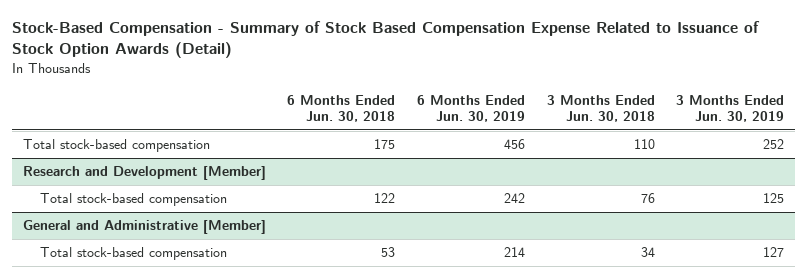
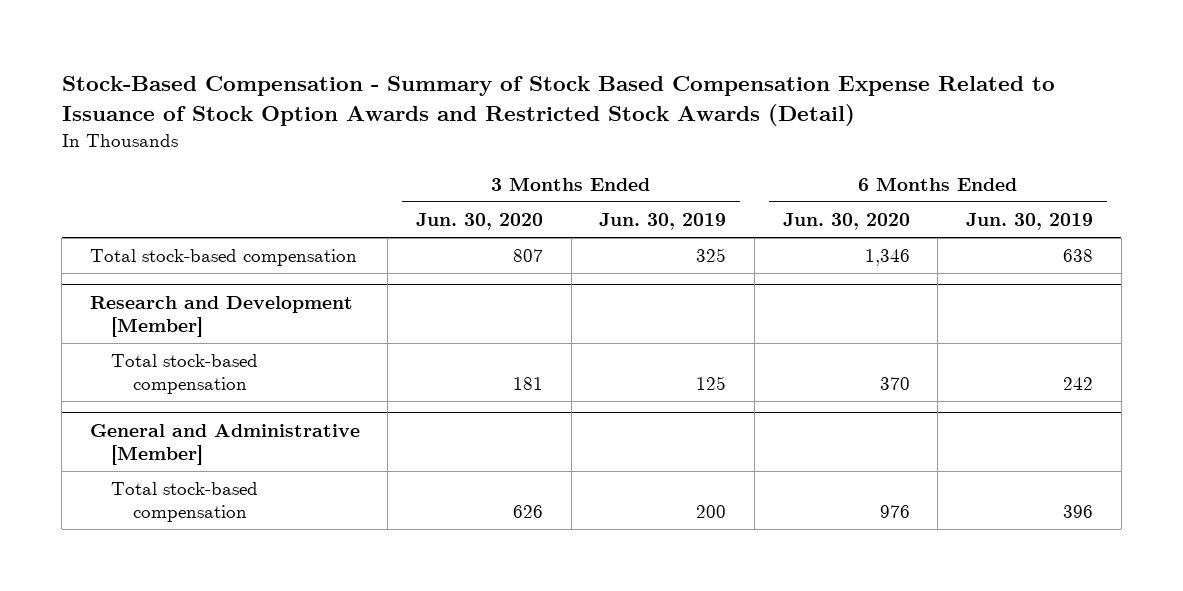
[11,21,760,59] Stock-Based Compensation - Summary of Stock Based Compensation Expense Related to Issuance of Stock Option Awards (Detail) -> [61,76,1055,127] Stock-Based Compensation - Summary of Stock Based Compensation Expense Related to Issuance of Stock Option Awards and Restricted Stock Awards (Detail)
[287,94,396,122] 6 Months Ended Jun. 30, 2018 -> none
[546,94,655,122] 3 Months Ended Jun. 30, 2018 -> none
none -> [416,213,544,231] Jun. 30, 2020
none -> [782,213,910,231] Jun. 30, 2020
[503,139,525,150] 456 -> [1062,249,1093,263] 638
[763,139,785,150] 252 -> [696,248,727,263] 325
[503,247,525,258] 214 -> [1062,505,1093,519] 396
[763,247,785,258] 127 -> [696,505,727,519] 200

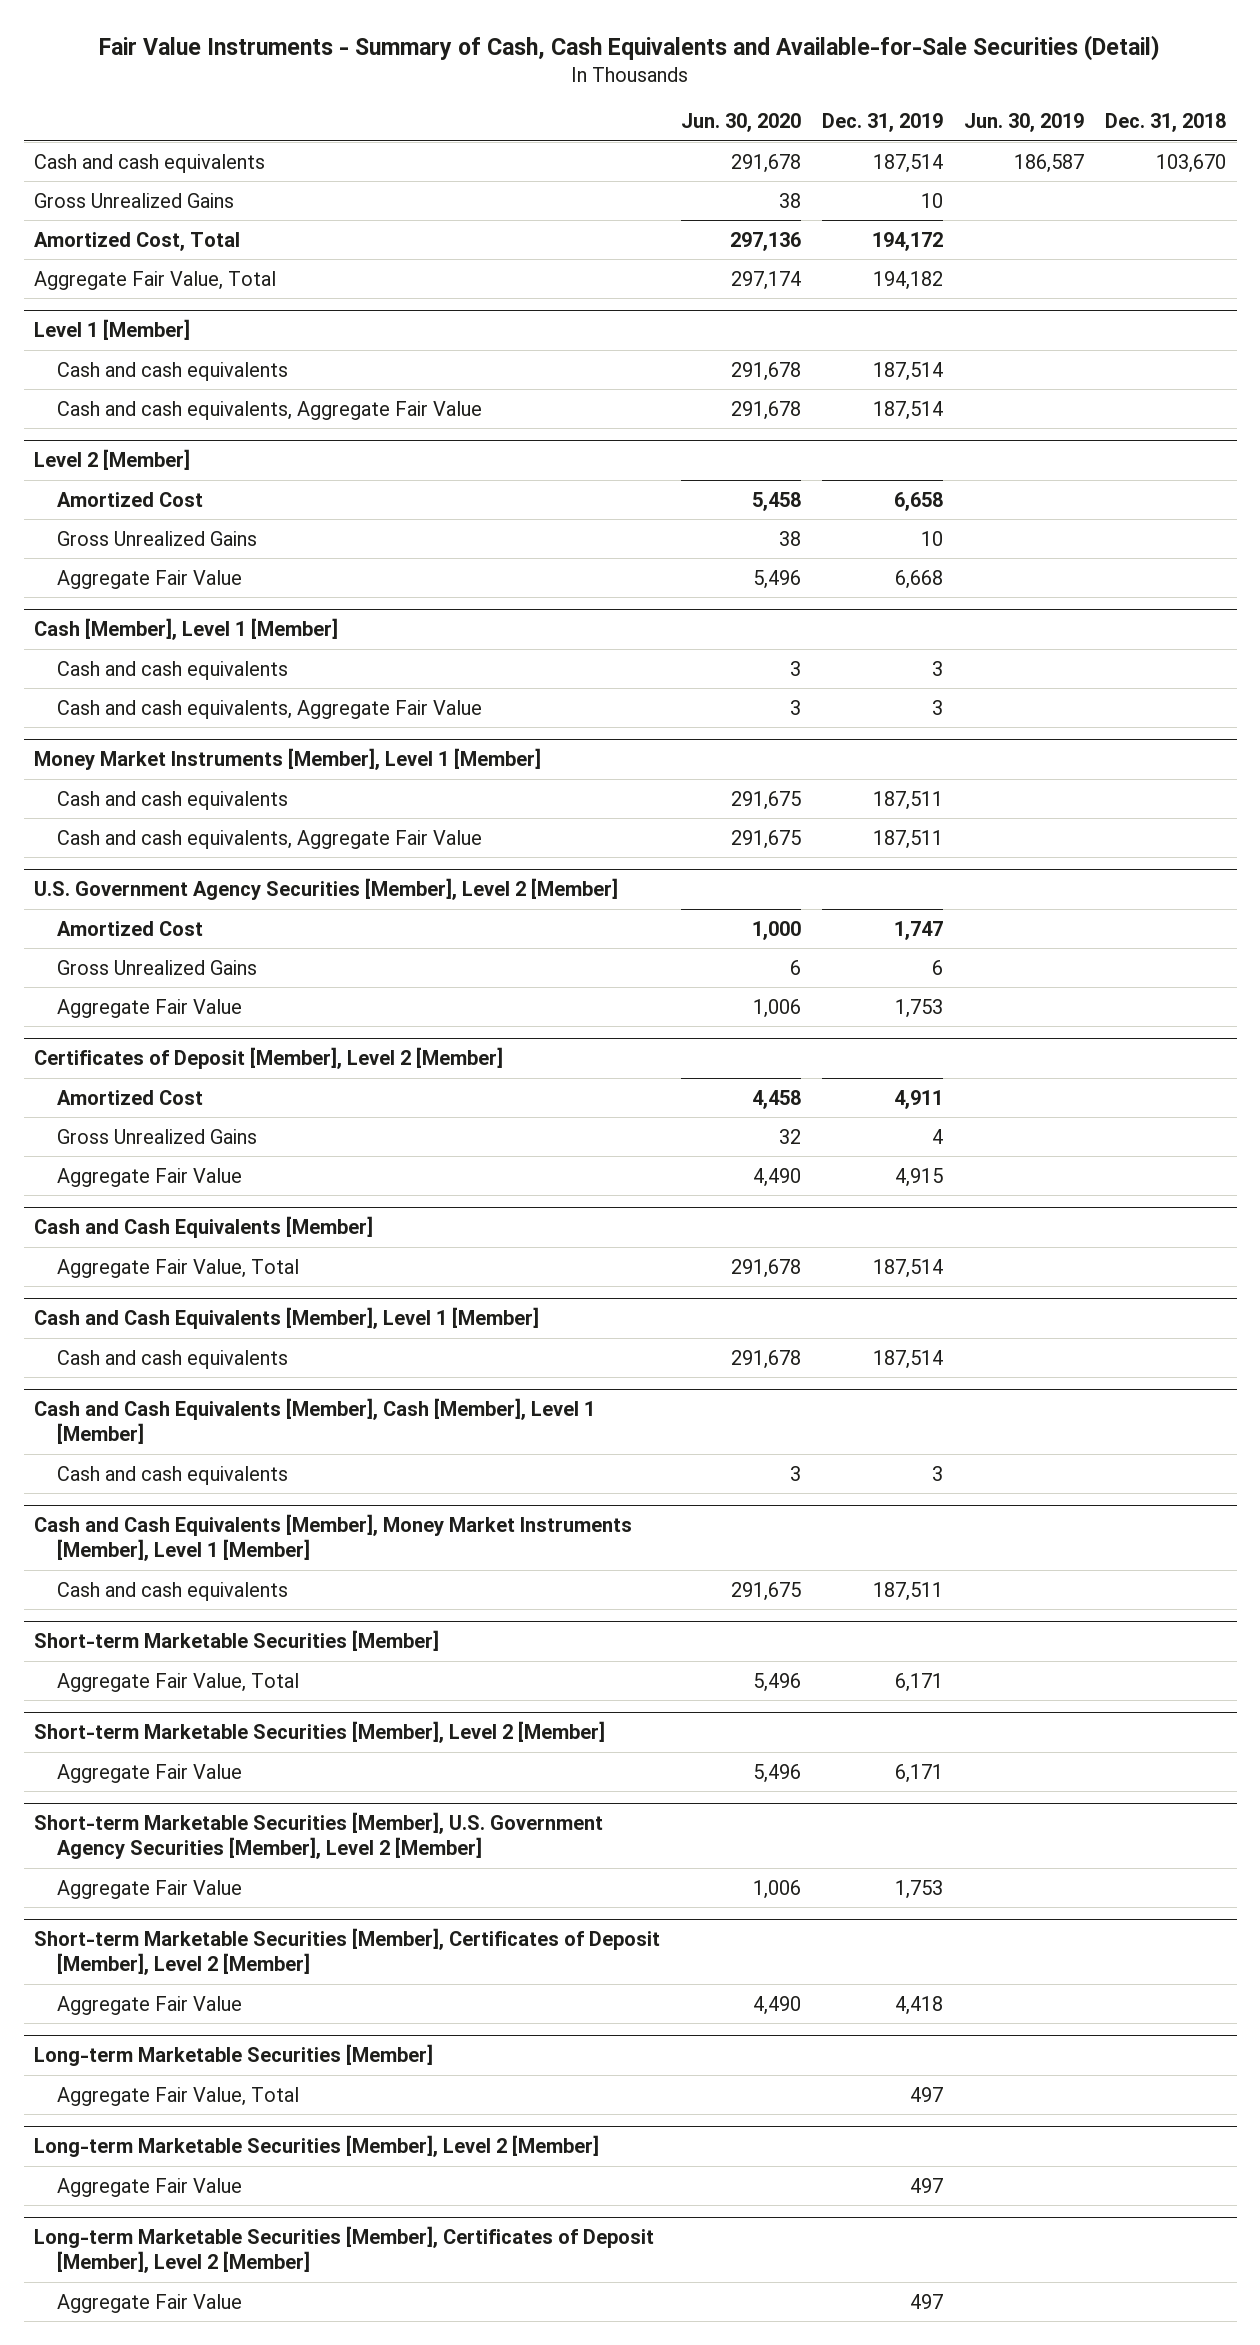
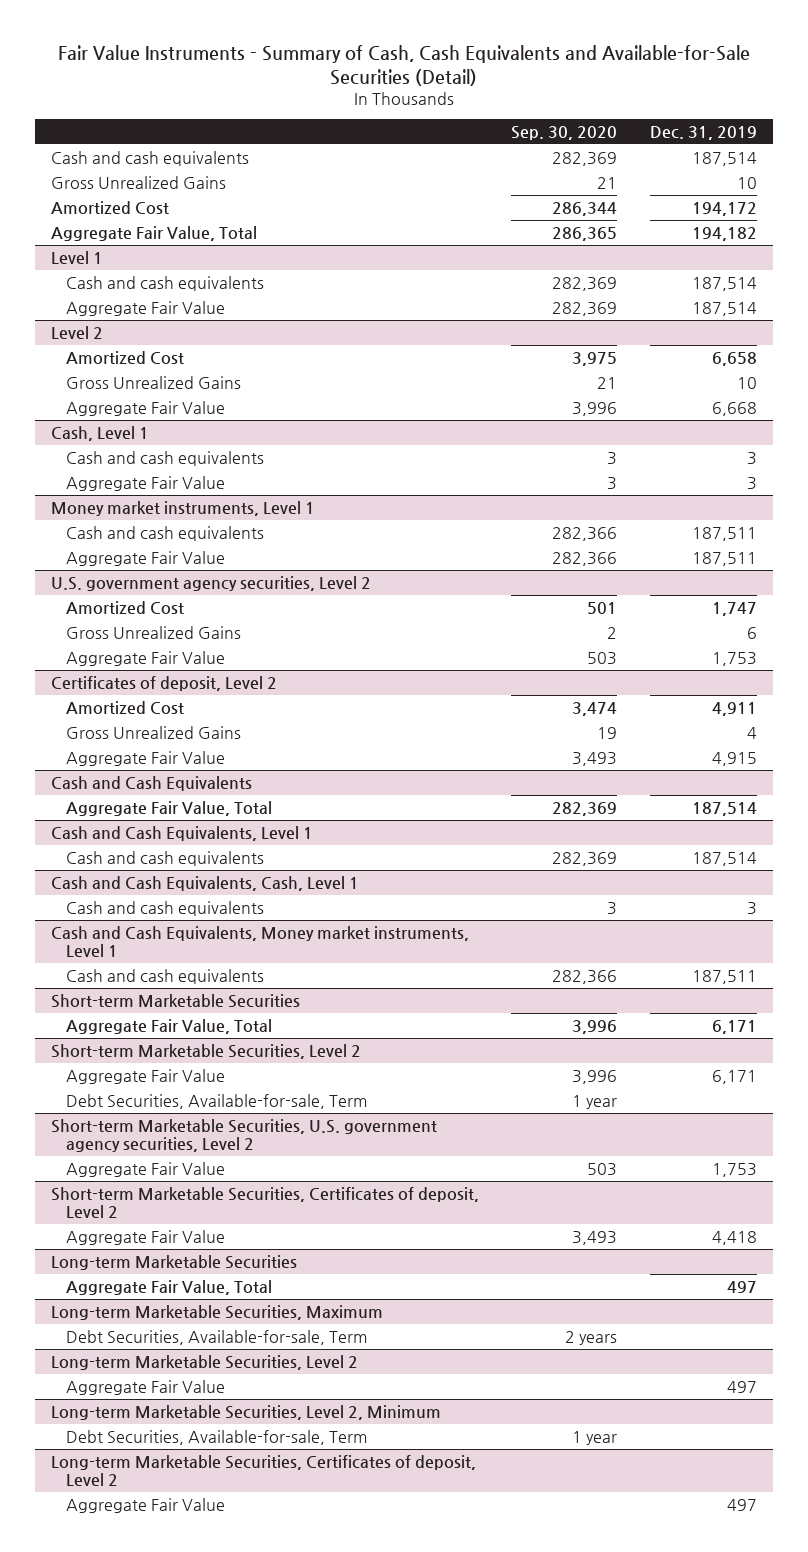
[681,113,802,133] Jun. 30, 2020 -> none
[964,113,1085,133] Jun. 30, 2019 -> none
[1105,113,1227,133] Dec. 31, 2018 -> none
none -> [511,125,618,140] Sep. 30, 2020
[34,231,241,251] Amortized Cost, Total -> [50,200,169,214] Amortized Cost
[34,319,191,341] Level 1 [Member] -> [50,250,103,264] Level 1
[57,400,483,420] Cash and cash equivalents, Aggregate Fair Value -> [65,300,225,316] Aggregate Fair Value
[34,449,191,471] Level 2 [Member] -> [50,325,103,339] Level 2
[34,618,339,641] Cash [Member], Level 1 [Member] -> [50,425,149,441] Cash, Level 1
[57,699,483,719] Cash and cash equivalents, Aggregate Fair Value -> [65,475,225,491] Aggregate Fair Value
[34,748,542,771] Money Market Instruments [Member], Level 1 [Member] -> [50,500,315,516] Money market instruments, Level 1
[57,829,483,849] Cash and cash equivalents, Aggregate Fair Value -> [65,550,225,566] Aggregate Fair Value
[34,878,619,901] U.S. Government Agency Securities [Member], Level 2 [Member] -> [50,575,371,591] U.S. government agency securities, Level 2
[34,1047,504,1070] Certificates of Deposit [Member], Level 2 [Member] -> [50,675,277,691] Certificates of deposit, Level 2
[34,1216,374,1239] Cash and Cash Equivalents [Member] -> [50,775,252,791] Cash and Cash Equivalents
[34,1307,540,1330] Cash and Cash Equivalents [Member], Level 1 [Member] -> [50,825,313,841] Cash and Cash Equivalents, Level 1
[34,1398,596,1445] Cash and Cash Equivalents [Member], Cash [Member], Level 1 [Member] -> [50,875,359,891] Cash and Cash Equivalents, Cash, Level 1
[34,1514,633,1562] Cash and Cash Equivalents [Member], Money Market Instruments [Member], Level 1 [Member] -> [50,925,469,958] Cash and Cash Equivalents, Money market instruments, Level 1
[34,1630,440,1652] Short-term Marketable Securities [Member] -> [50,993,300,1008] Short-term Marketable Securities
[34,1721,606,1744] Short-term Marketable Securities [Member], Level 2 [Member] -> [50,1043,361,1059] Short-term Marketable Securities, Level 2
none -> [65,1093,368,1109] Debt Securities, Available-for-sale, Term
[34,1812,604,1860] Short-term Marketable Securities [Member], U.S. Government Agency Securities [Member], Level 2 [Member] -> [50,1118,437,1153] Short-term Marketable Securities, U.S. government agency securities, Level 2
[34,1928,661,1976] Short-term Marketable Securities [Member], Certificates of Deposit [Member], Level 2 [Member] -> [50,1186,479,1219] Short-term Marketable Securities, Certificates of deposit, Level 2
[34,2044,434,2067] Long-term Marketable Securities [Member] -> [50,1254,297,1270] Long-term Marketable Securities
none -> [50,1304,383,1320] Long-term Marketable Securities, Maximum
none -> [65,1329,368,1345] Debt Securities, Available-for-sale, Term
[34,2135,600,2158] Long-term Marketable Securities [Member], Level 2 [Member] -> [50,1354,358,1370] Long-term Marketable Securities, Level 2
none -> [50,1404,441,1420] Long-term Marketable Securities, Level 2, Minimum
none -> [65,1429,368,1445] Debt Securities, Available-for-sale, Term
[34,2226,655,2274] Long-term Marketable Securities [Member], Certificates of Deposit [Member], Level 2 [Member] -> [50,1454,476,1487] Long-term Marketable Securities, Certificates of deposit, Level 2

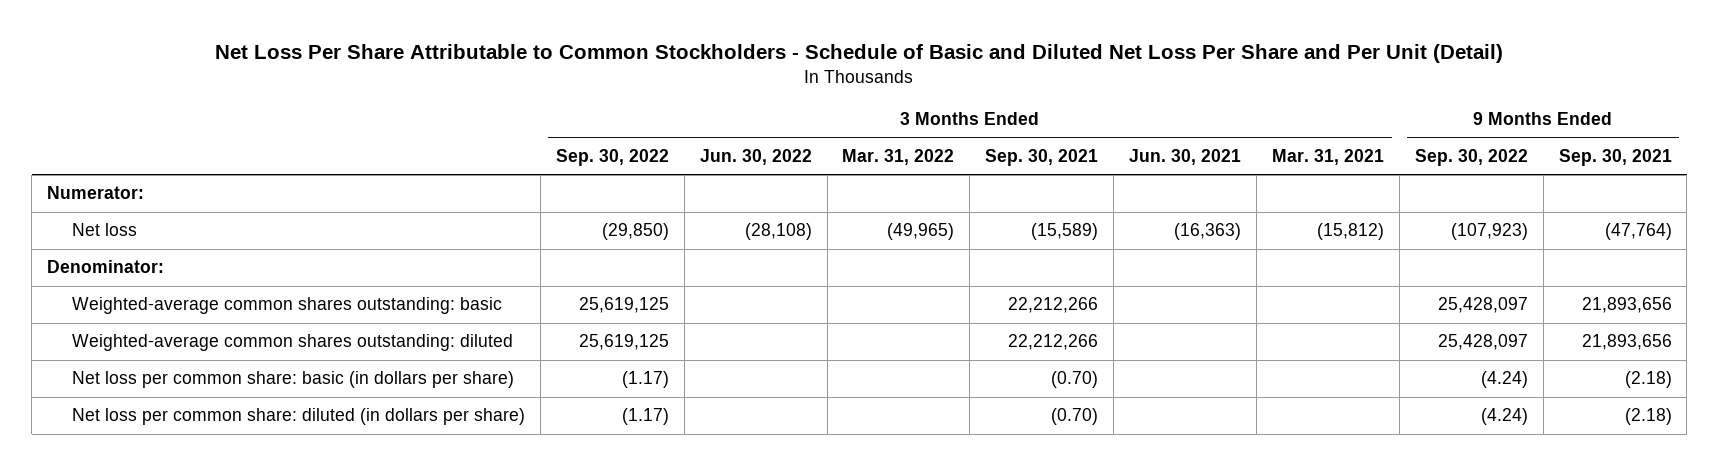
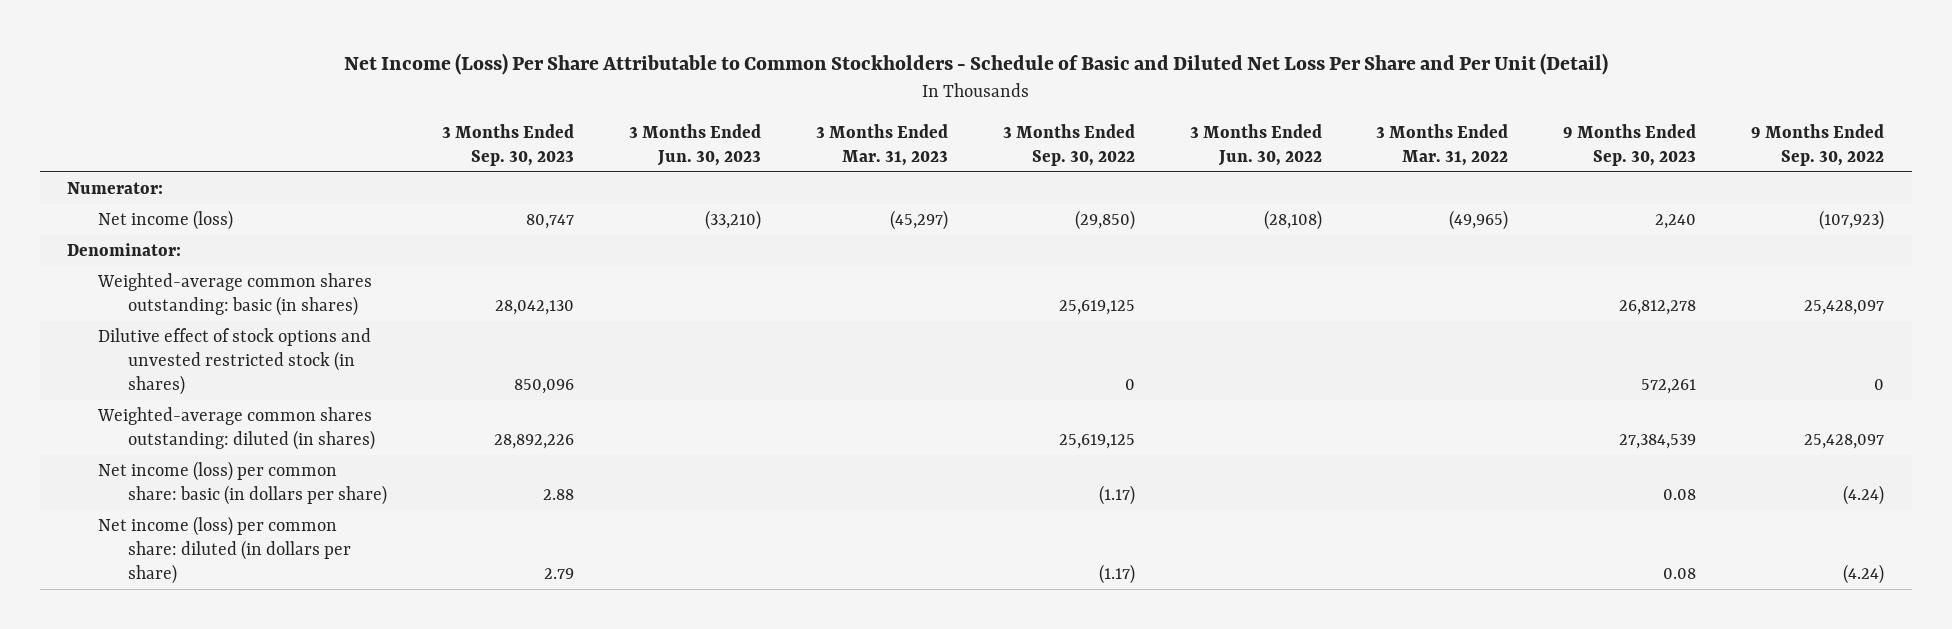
[215,44,1504,64] Net Loss Per Share Attributable to Common Stockholders - Schedule of Basic and Diluted Net Loss Per Share and Per Unit (Detail) -> [343,53,1608,76] Net Income (Loss) Per Share Attributable to Common Stockholders - Schedule of Basic and Diluted Net Loss Per Share and Per Unit (Detail)
[985,148,1099,166] Sep. 30, 2021 -> none
[1129,148,1242,165] Jun. 30, 2021 -> none
[1271,148,1384,165] Mar. 31, 2021 -> none
[1558,148,1672,166] Sep. 30, 2021 -> none
none -> [441,123,574,166] 3 Months Ended Sep. 30, 2023
none -> [628,123,761,166] 3 Months Ended Jun. 30, 2023
none -> [815,123,948,166] 3 Months Ended Mar. 31, 2023
none -> [1563,123,1697,166] 9 Months Ended Sep. 30, 2023
[72,223,138,237] Net loss -> [97,209,233,230] Net income (loss)
[72,297,503,315] Weighted-average common shares outstanding: basic -> [96,272,372,317] Weighted-average common shares outstanding: basic (in shares)
none -> [97,327,371,396] Dilutive effect of stock options and unvested restricted stock (in shares)
[72,334,514,352] Weighted-average common shares outstanding: diluted -> [96,406,376,451] Weighted-average common shares outstanding: diluted (in shares)
[72,371,515,389] Net loss per common share: basic (in dollars per share) -> [97,460,388,506] Net income (loss) per common share: basic (in dollars per share)
[72,408,526,426] Net loss per common share: diluted (in dollars per share) -> [97,515,352,585] Net income (loss) per common share: diluted (in dollars per share)

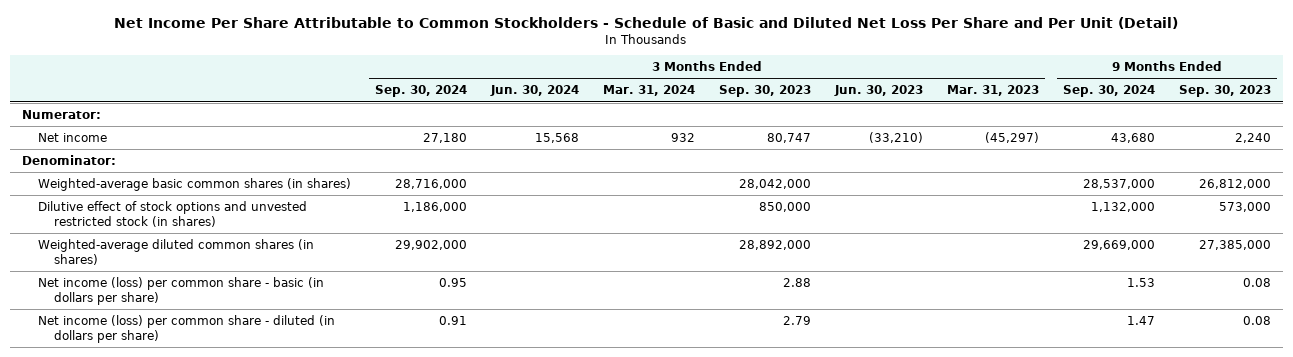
[343,53,1608,76] Net Income (Loss) Per Share Attributable to Common Stockholders - Schedule of Basic and Diluted Net Loss Per Share and Per Unit (Detail) -> [114,16,1179,29] Net Income Per Share Attributable to Common Stockholders - Schedule of Basic and Diluted Net Loss Per Share and Per Unit (Detail)
[1002,123,1135,166] 3 Months Ended Sep. 30, 2022 -> none
[1189,123,1322,166] 3 Months Ended Jun. 30, 2022 -> none
[1376,123,1509,166] 3 Months Ended Mar. 31, 2022 -> none
[1751,123,1885,166] 9 Months Ended Sep. 30, 2022 -> none
none -> [375,85,468,98] Sep. 30, 2024
none -> [489,85,579,97] Jun. 30, 2024
none -> [602,85,695,97] Mar. 31, 2024
none -> [1062,85,1155,98] Sep. 30, 2024
[97,209,233,230] Net income (loss) -> [38,132,108,142] Net income
[96,272,372,317] Weighted-average common shares outstanding: basic (in shares) -> [38,177,352,191] Weighted-average basic common shares (in shares)
[494,300,574,316] 28,042,130 -> [738,178,811,189] 28,042,000
[1619,300,1697,316] 26,812,278 -> [1198,178,1271,189] 26,812,000
[513,379,574,395] 850,096 -> [758,201,811,212] 850,000
[1641,379,1697,395] 572,261 -> [1218,201,1271,212] 573,000
[96,406,376,451] Weighted-average common shares outstanding: diluted (in shares) -> [38,238,315,265] Weighted-average diluted common shares (in shares)
[493,434,574,450] 28,892,226 -> [738,239,811,250] 28,892,000
[1619,434,1697,450] 27,384,539 -> [1198,239,1271,250] 27,385,000
[97,460,388,506] Net income (loss) per common share: basic (in dollars per share) -> [38,276,325,305] Net income (loss) per common share - basic (in dollars per share)
[97,515,352,585] Net income (loss) per common share: diluted (in dollars per share) -> [38,314,336,343] Net income (loss) per common share - diluted (in dollars per share)

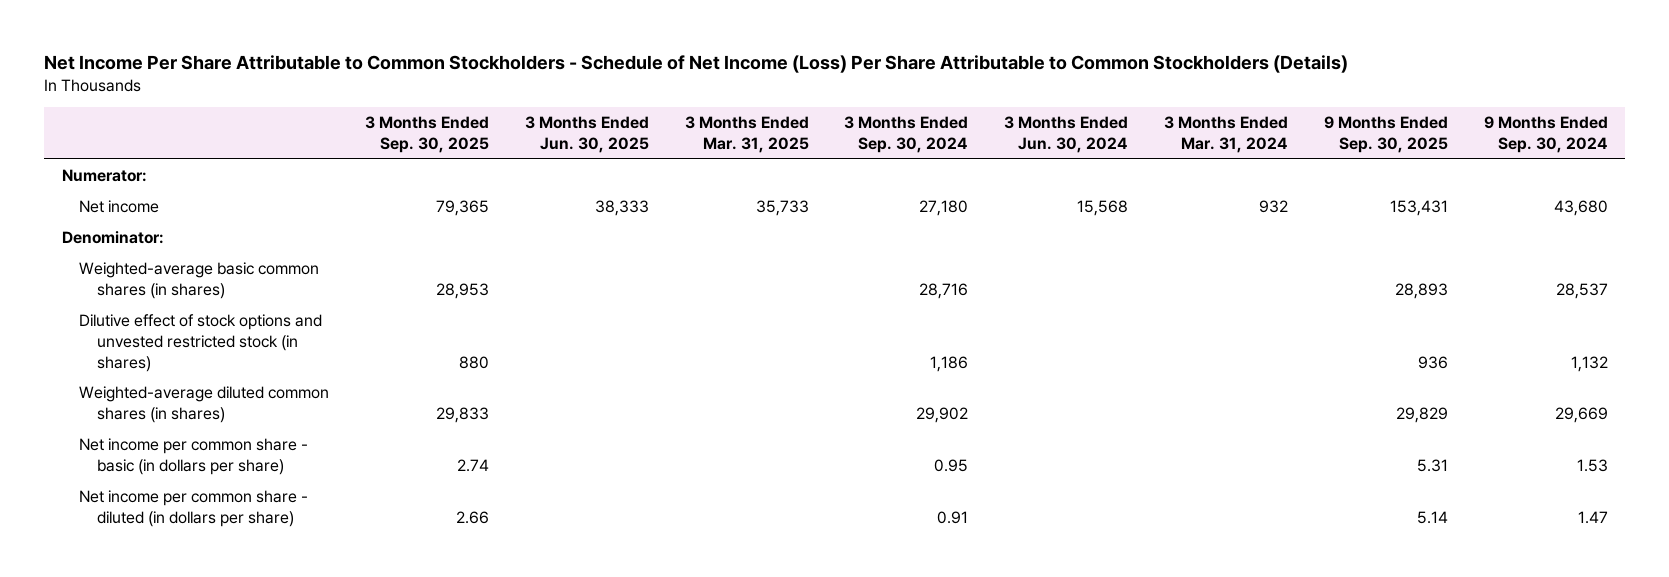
[114,16,1179,29] Net Income Per Share Attributable to Common Stockholders - Schedule of Basic and Diluted Net Loss Per Share and Per Unit (Detail) -> [43,54,1348,73] Net Income Per Share Attributable to Common Stockholders - Schedule of Net Income (Loss) Per Share Attributable to Common Stockholders (Details)
[718,85,811,98] Sep. 30, 2023 -> none
[833,85,923,97] Jun. 30, 2023 -> none
[946,85,1039,97] Mar. 31, 2023 -> none
[1178,85,1271,98] Sep. 30, 2023 -> none
none -> [364,116,489,153] 3 Months Ended Sep. 30, 2025
none -> [524,116,649,153] 3 Months Ended Jun. 30, 2025
none -> [684,116,809,153] 3 Months Ended Mar. 31, 2025
none -> [1323,116,1448,153] 9 Months Ended Sep. 30, 2025
[395,178,468,189] 28,716,000 -> [919,282,969,299] 28,716
[1082,178,1155,189] 28,537,000 -> [1555,282,1608,299] 28,537
[403,201,468,212] 1,186,000 -> [930,355,969,372] 1,186
[1090,201,1155,212] 1,132,000 -> [1570,355,1608,372] 1,132
[395,239,468,250] 29,902,000 -> [916,406,969,423] 29,902
[1082,239,1155,250] 29,669,000 -> [1554,406,1608,423] 29,669
[38,276,325,305] Net income (loss) per common share - basic (in dollars per share) -> [79,438,309,475] Net income per common share - basic (in dollars per share)
[38,314,336,343] Net income (loss) per common share - diluted (in dollars per share) -> [79,490,309,527] Net income per common share - diluted (in dollars per share)

